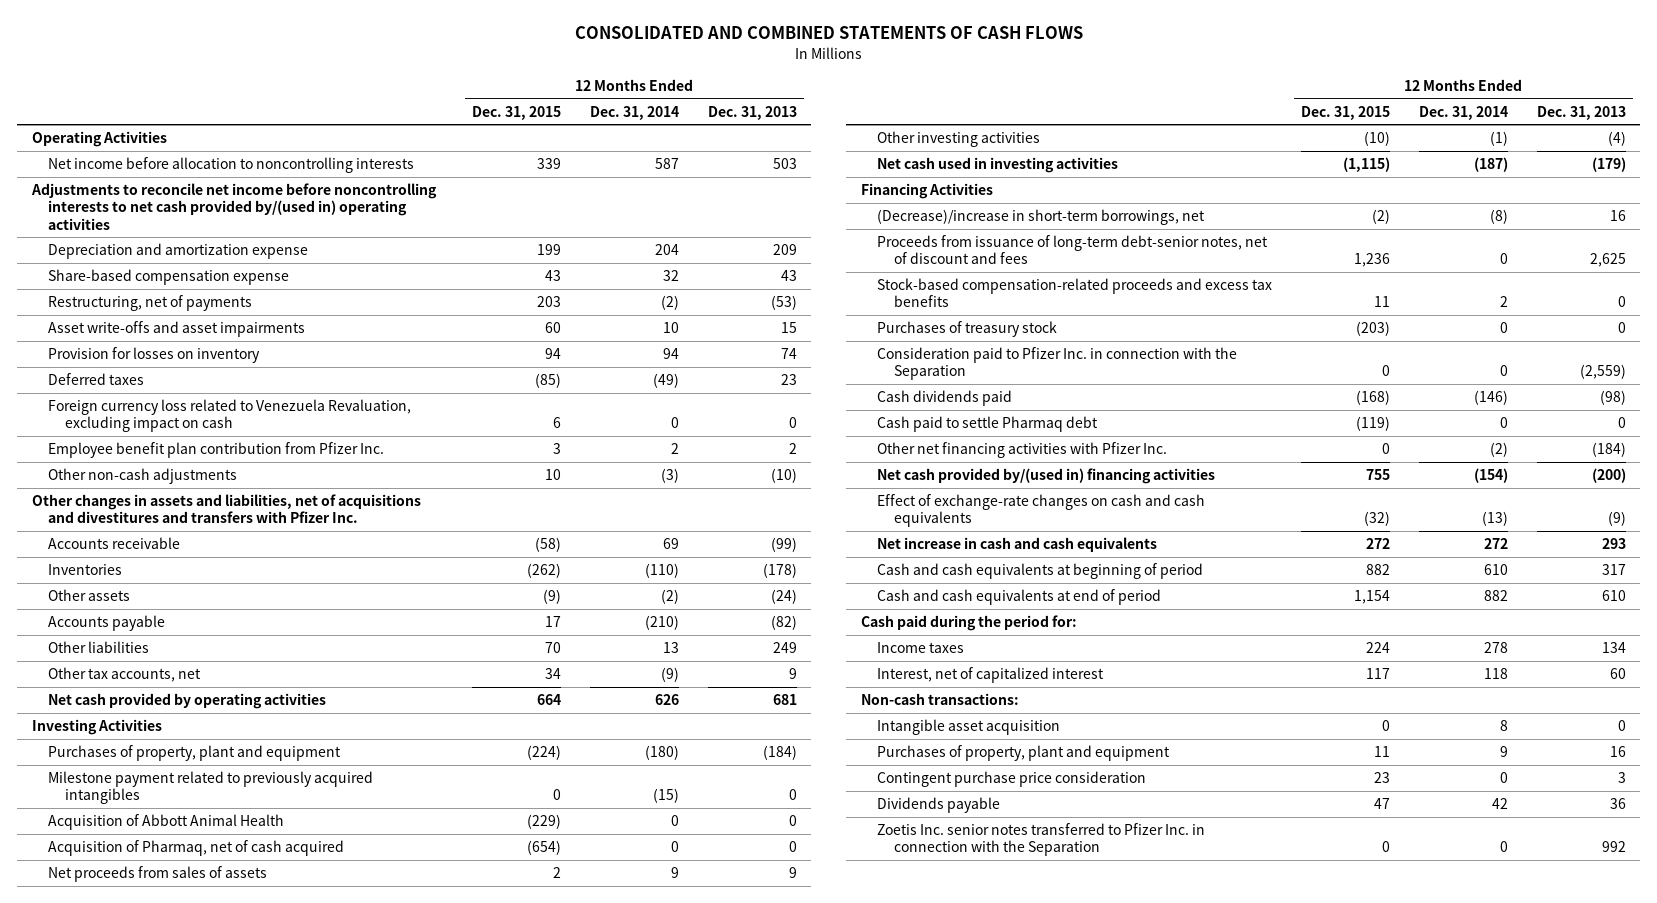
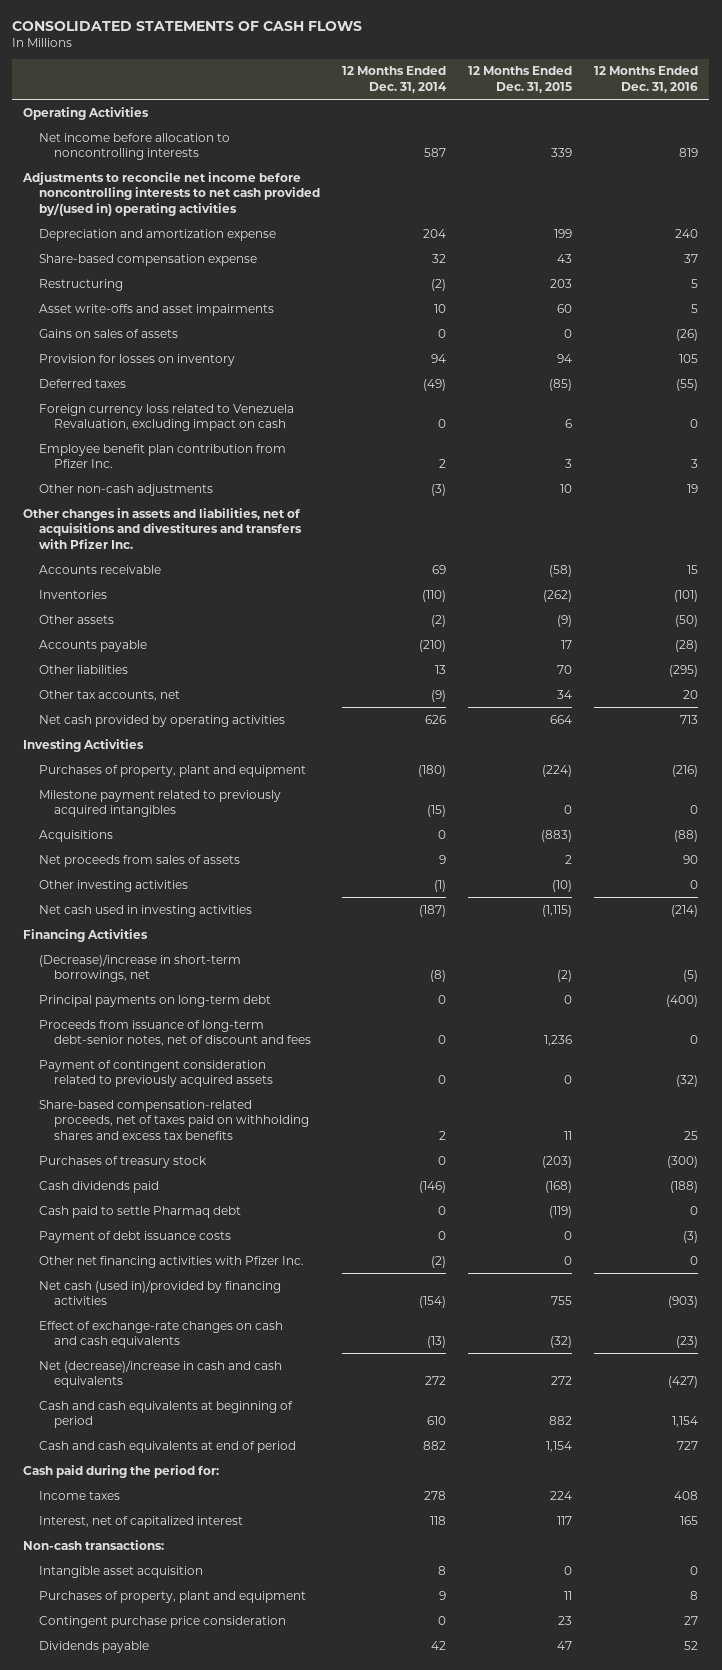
[574,26,1083,40] CONSOLIDATED AND COMBINED STATEMENTS OF CASH FLOWS -> [12,20,363,31] CONSOLIDATED STATEMENTS OF CASH FLOWS
[707,105,797,120] Dec. 31, 2013 -> none
none -> [594,66,699,93] 12 Months Ended Dec. 31, 2016
[48,295,253,312] Restructuring, net of payments -> [38,278,123,291] Restructuring
none -> [38,328,178,338] Gains on sales of assets
[48,840,345,857] Acquisition of Pharmaq, net of cash acquired -> none
[48,814,285,831] Acquisition of Abbott Animal Health -> [38,829,113,842] Acquisitions
[526,814,561,830] (229) -> [541,829,573,842] (883)
none -> [38,994,271,1007] Principal payments on long-term debt
none -> [38,1059,274,1088] Payment of contingent consideration related to previously acquired assets
[877,278,1273,308] Stock-based compensation-related proceeds and excess tax benefits -> [38,1099,310,1140] Share-based compensation-related proceeds, net of taxes paid on withholding shares and excess tax benefits
[877,347,1238,381] Consideration paid to Pfizer Inc. in connection with the Separation -> none
none -> [38,1230,231,1243] Payment of debt issuance costs
[877,468,1216,485] Net cash provided by/(used in) financing activities -> [38,1279,281,1306] Net cash (used in)/provided by financing activities
[877,537,1158,553] Net increase in cash and cash equivalents -> [38,1359,282,1389] Net (decrease)/increase in cash and cash equivalents
[877,823,1206,857] Zoetis Inc. senior notes transferred to Pfizer Inc. in connection with the Separation -> none

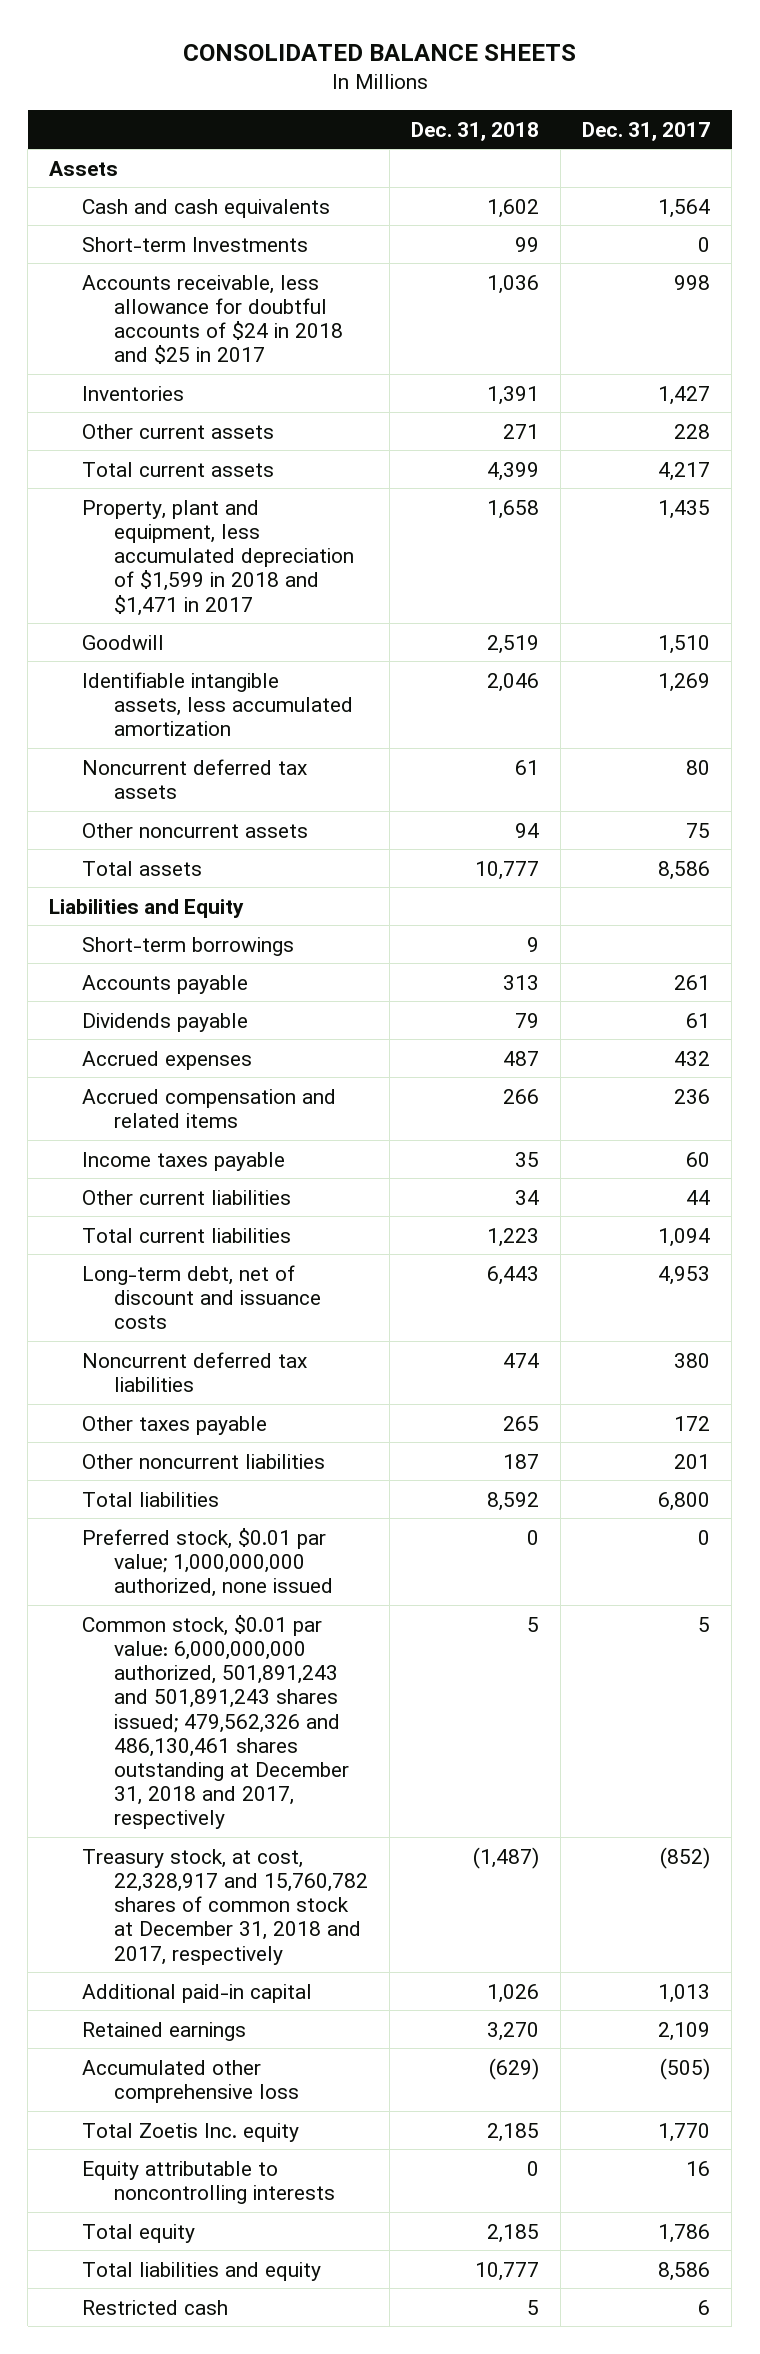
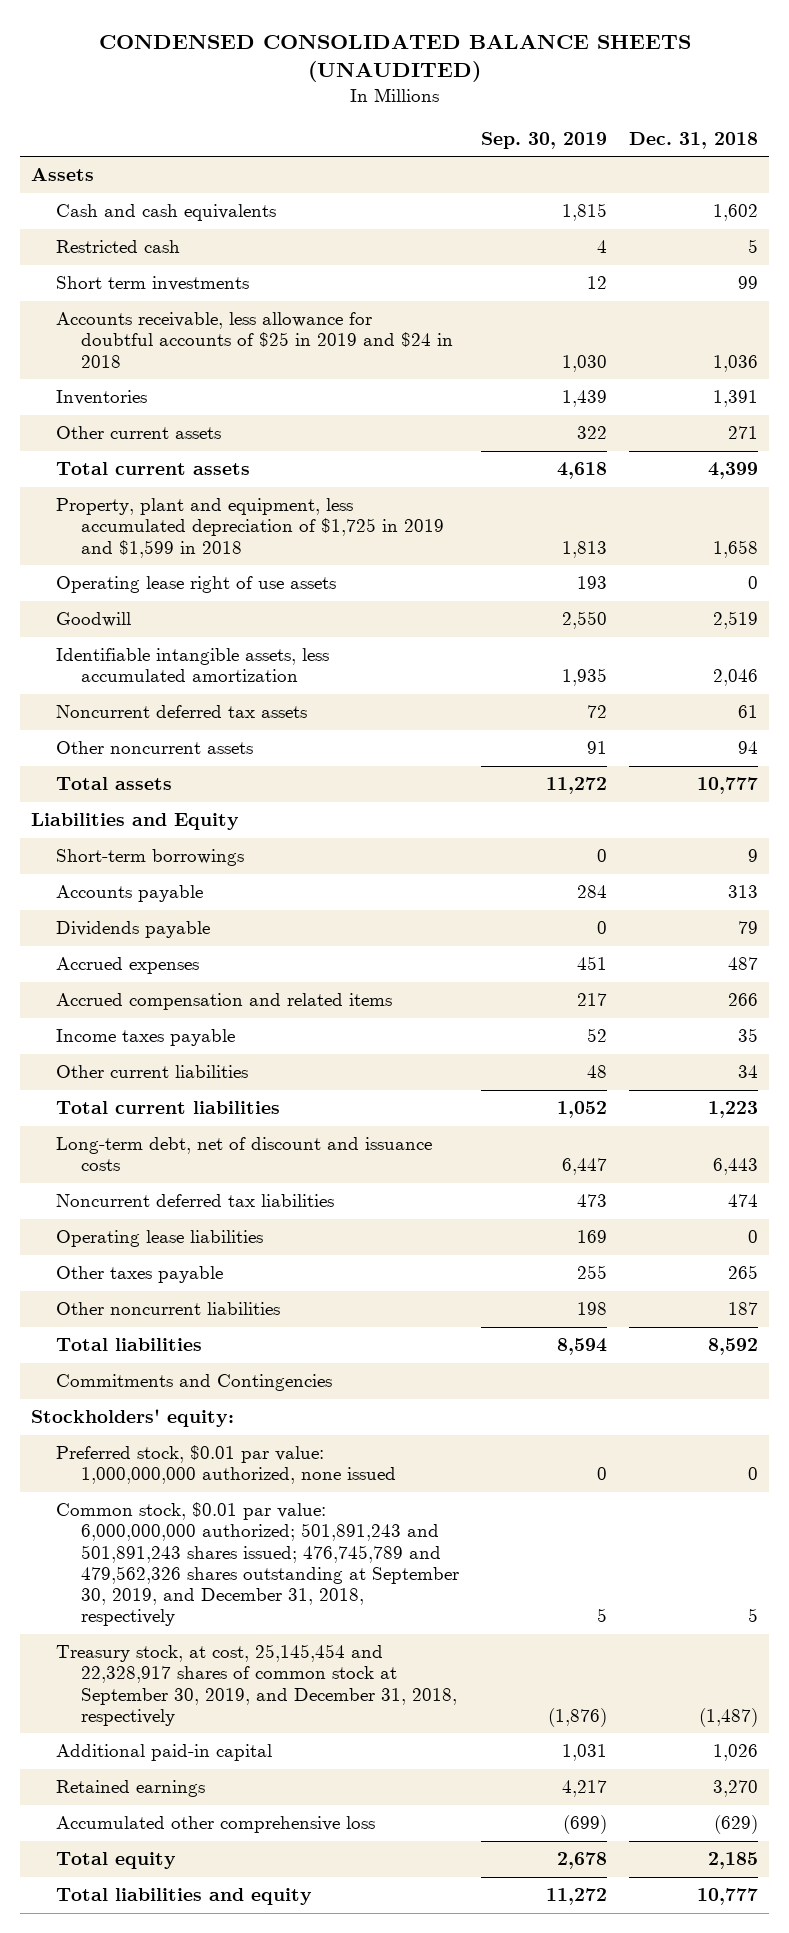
[182,43,576,61] CONSOLIDATED BALANCE SHEETS -> [98,33,691,83] CONDENSED CONSOLIDATED BALANCE SHEETS (UNAUDITED)
[582,121,711,141] Dec. 31, 2017 -> none
none -> [480,131,607,149] Sep. 30, 2019
[81,2299,228,2315] Restricted cash -> [56,240,181,254] Restricted cash
[81,236,308,252] Short-term Investments -> [56,276,250,292] Short term investments
[81,274,344,365] Accounts receivable, less allowance for doubtful accounts of $24 in 2018 and $25 in 2017 -> [56,312,453,368] Accounts receivable, less allowance for doubtful accounts of $25 in 2019 and $24 in 2018
[81,499,355,616] Property, plant and equipment, less accumulated depreciation of $1,599 in 2018 and $1,471 in 2017 -> [56,498,444,558] Property, plant and equipment, less accumulated depreciation of $1,725 in 2019 and $1,599 in 2018
none -> [56,576,337,594] Operating lease right of use assets
none -> [56,1230,264,1248] Operating lease liabilities
none -> [56,1374,333,1392] Commitments and Contingencies
none -> [31,1409,235,1428] Stockholders' equity:
[81,1527,334,1598] Preferred stock, $0.01 par value; 1,000,000,000 authorized, none issued -> [56,1445,396,1485] Preferred stock, $0.01 par value: 1,000,000,000 authorized, none issued
[81,1614,350,1830] Common stock, $0.01 par value: 6,000,000,000 authorized, 501,891,243 and 501,891,243 shares issued; 479,562,326 and 486,130,461 shares outstanding at December 31, 2018 and 2017, respectively -> [56,1502,459,1627] Common stock, $0.01 par value: 6,000,000,000 authorized; 501,891,243 and 501,891,243 shares issued; 476,745,789 and 479,562,326 shares outstanding at September 30, 2019, and December 31, 2018, respectively
[81,1848,369,1965] Treasury stock, at cost, 22,328,917 and 15,760,782 shares of common stock at December 31, 2018 and 2017, respectively -> [56,1644,457,1726] Treasury stock, at cost, 25,145,454 and 22,328,917 shares of common stock at September 30, 2019, and December 31, 2018, respectively
[81,2122,299,2142] Total Zoetis Inc. equity -> none
[81,2160,336,2204] Equity attributable to noncontrolling interests -> none

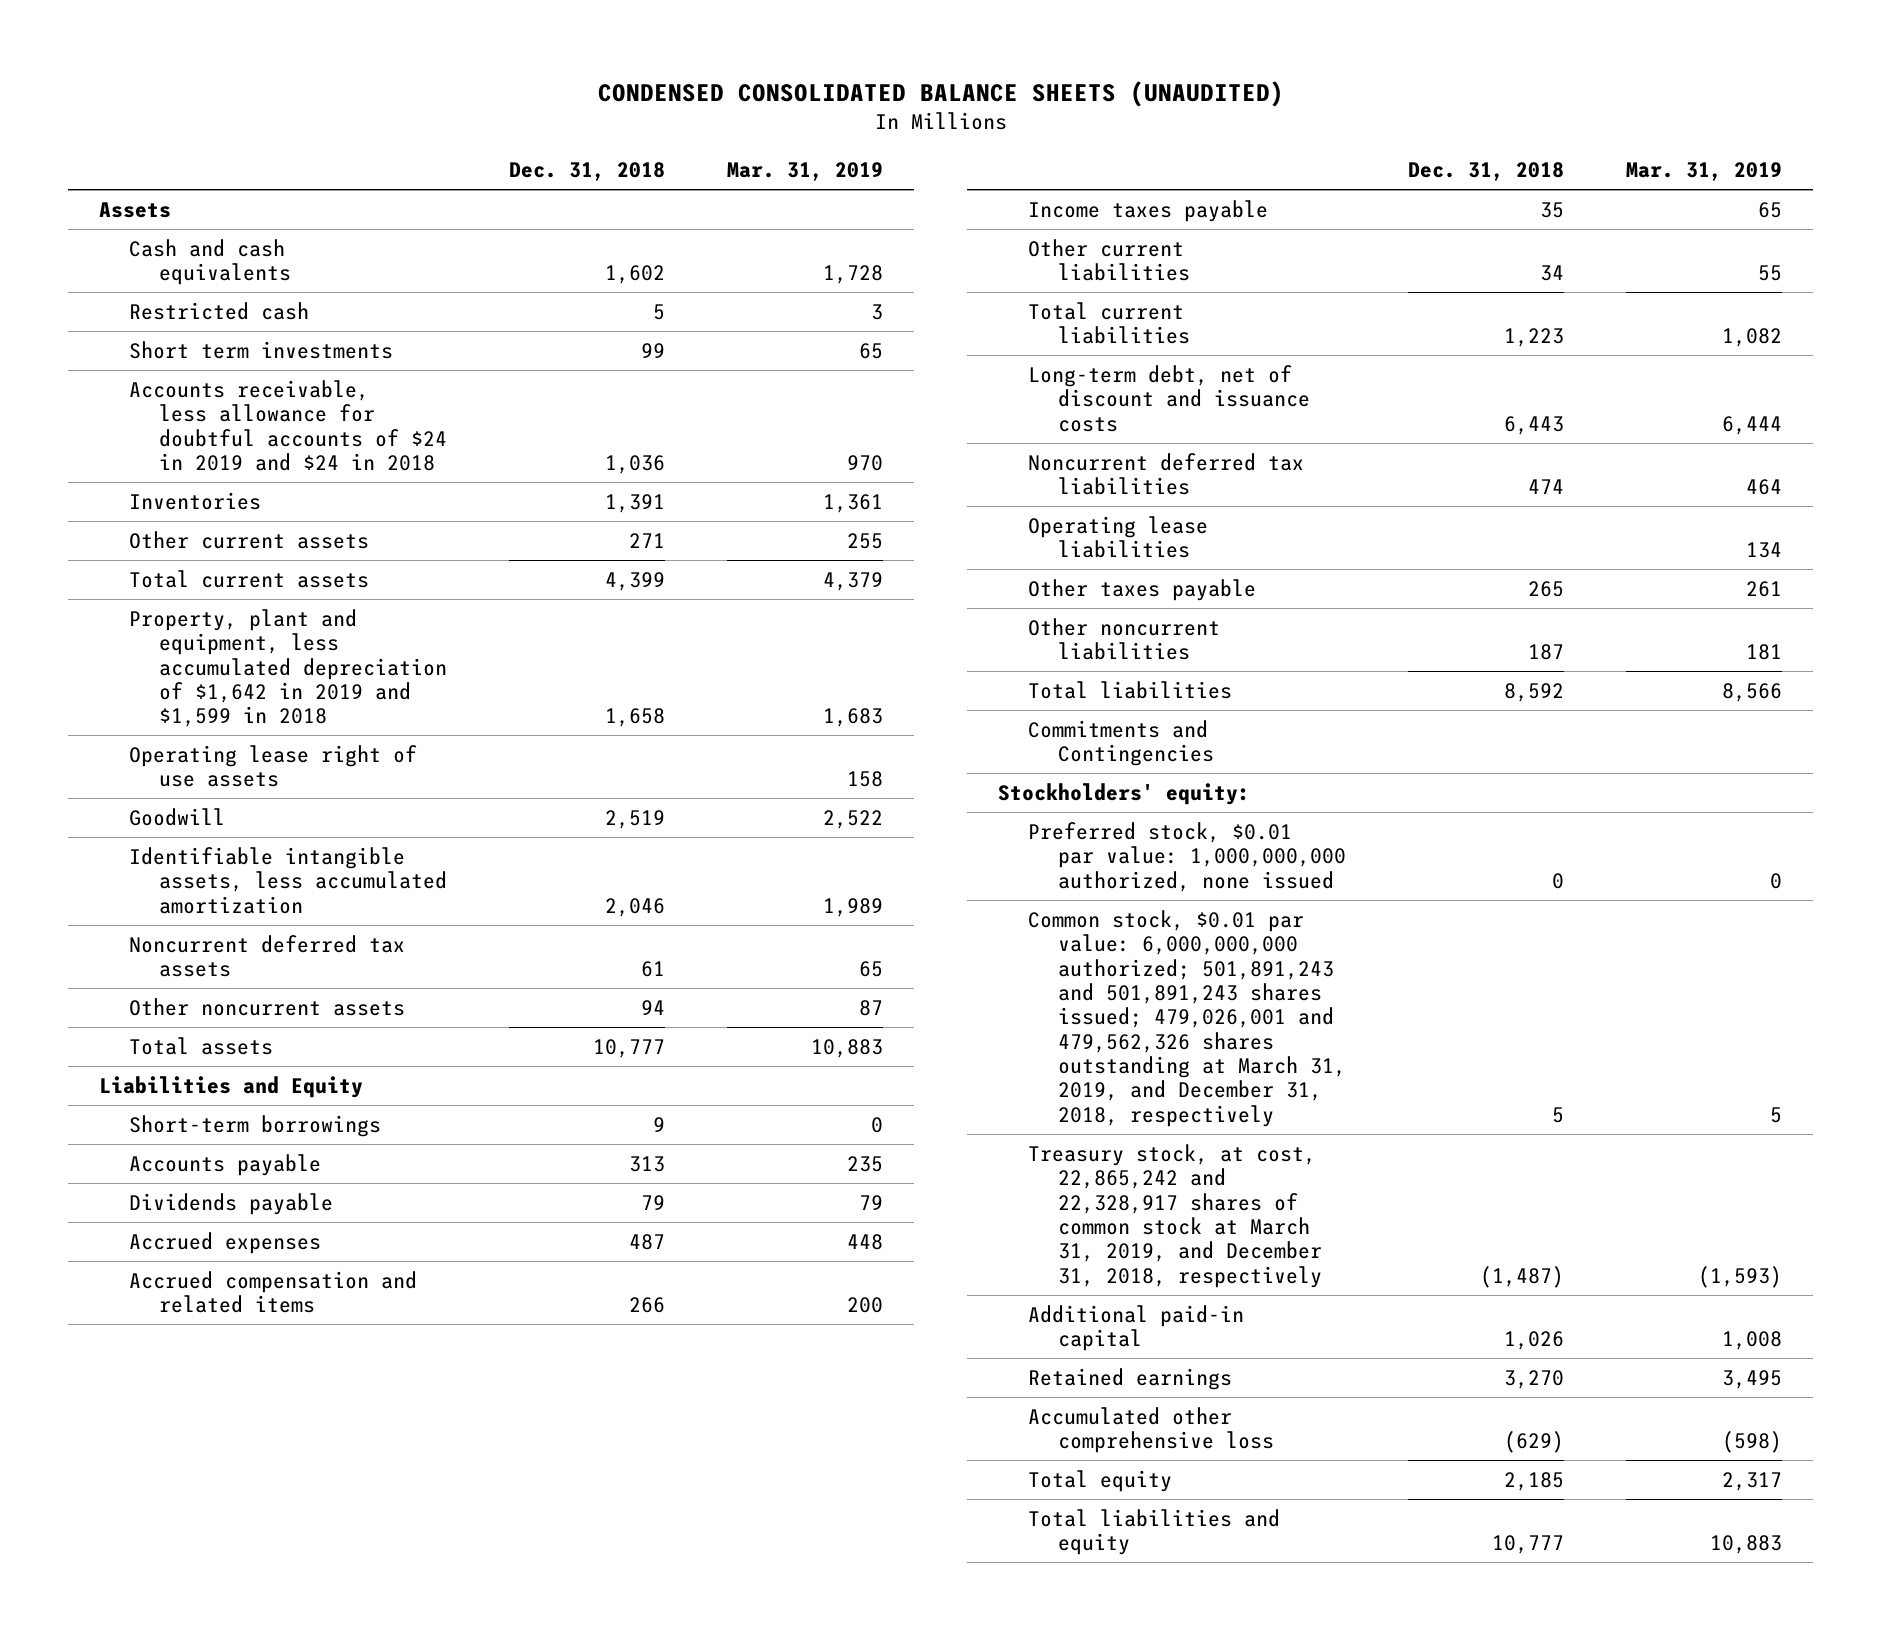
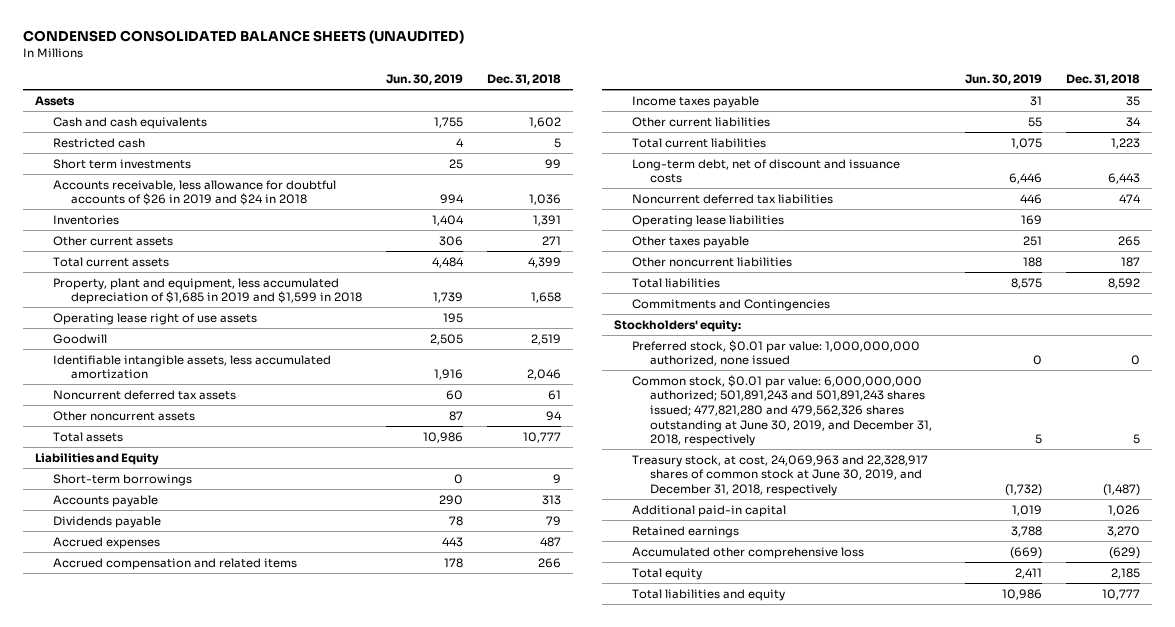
[727,162,884,182] Mar. 31, 2019 -> none
none -> [385,74,463,86] Jun. 30, 2019
[128,379,447,471] Accounts receivable, less allowance for doubtful accounts of $24 in 2019 and $24 in 2018 -> [52,179,336,206] Accounts receivable, less allowance for doubtful accounts of $26 in 2019 and $24 in 2018
[128,608,447,728] Property, plant and equipment, less accumulated depreciation of $1,642 in 2019 and $1,599 in 2018 -> [52,277,362,305] Property, plant and equipment, less accumulated depreciation of $1,685 in 2019 and $1,599 in 2018
[1027,909,1346,1127] Common stock, $0.01 par value: 6,000,000,000 authorized; 501,891,243 and 501,891,243 shares issued; 479,026,001 and 479,562,326 shares outstanding at March 31, 2019, and December 31, 2018, respectively -> [632,374,933,447] Common stock, $0.01 par value: 6,000,000,000 authorized; 501,891,243 and 501,891,243 shares issued; 477,821,280 and 479,562,326 shares outstanding at June 30, 2019, and December 31, 2018, respectively
[1027,1143,1322,1288] Treasury stock, at cost, 22,865,242 and 22,328,917 shares of common stock at March 31, 2019, and December 31, 2018, respectively -> [632,454,929,496] Treasury stock, at cost, 24,069,963 and 22,328,917 shares of common stock at June 30, 2019, and December 31, 2018, respectively

